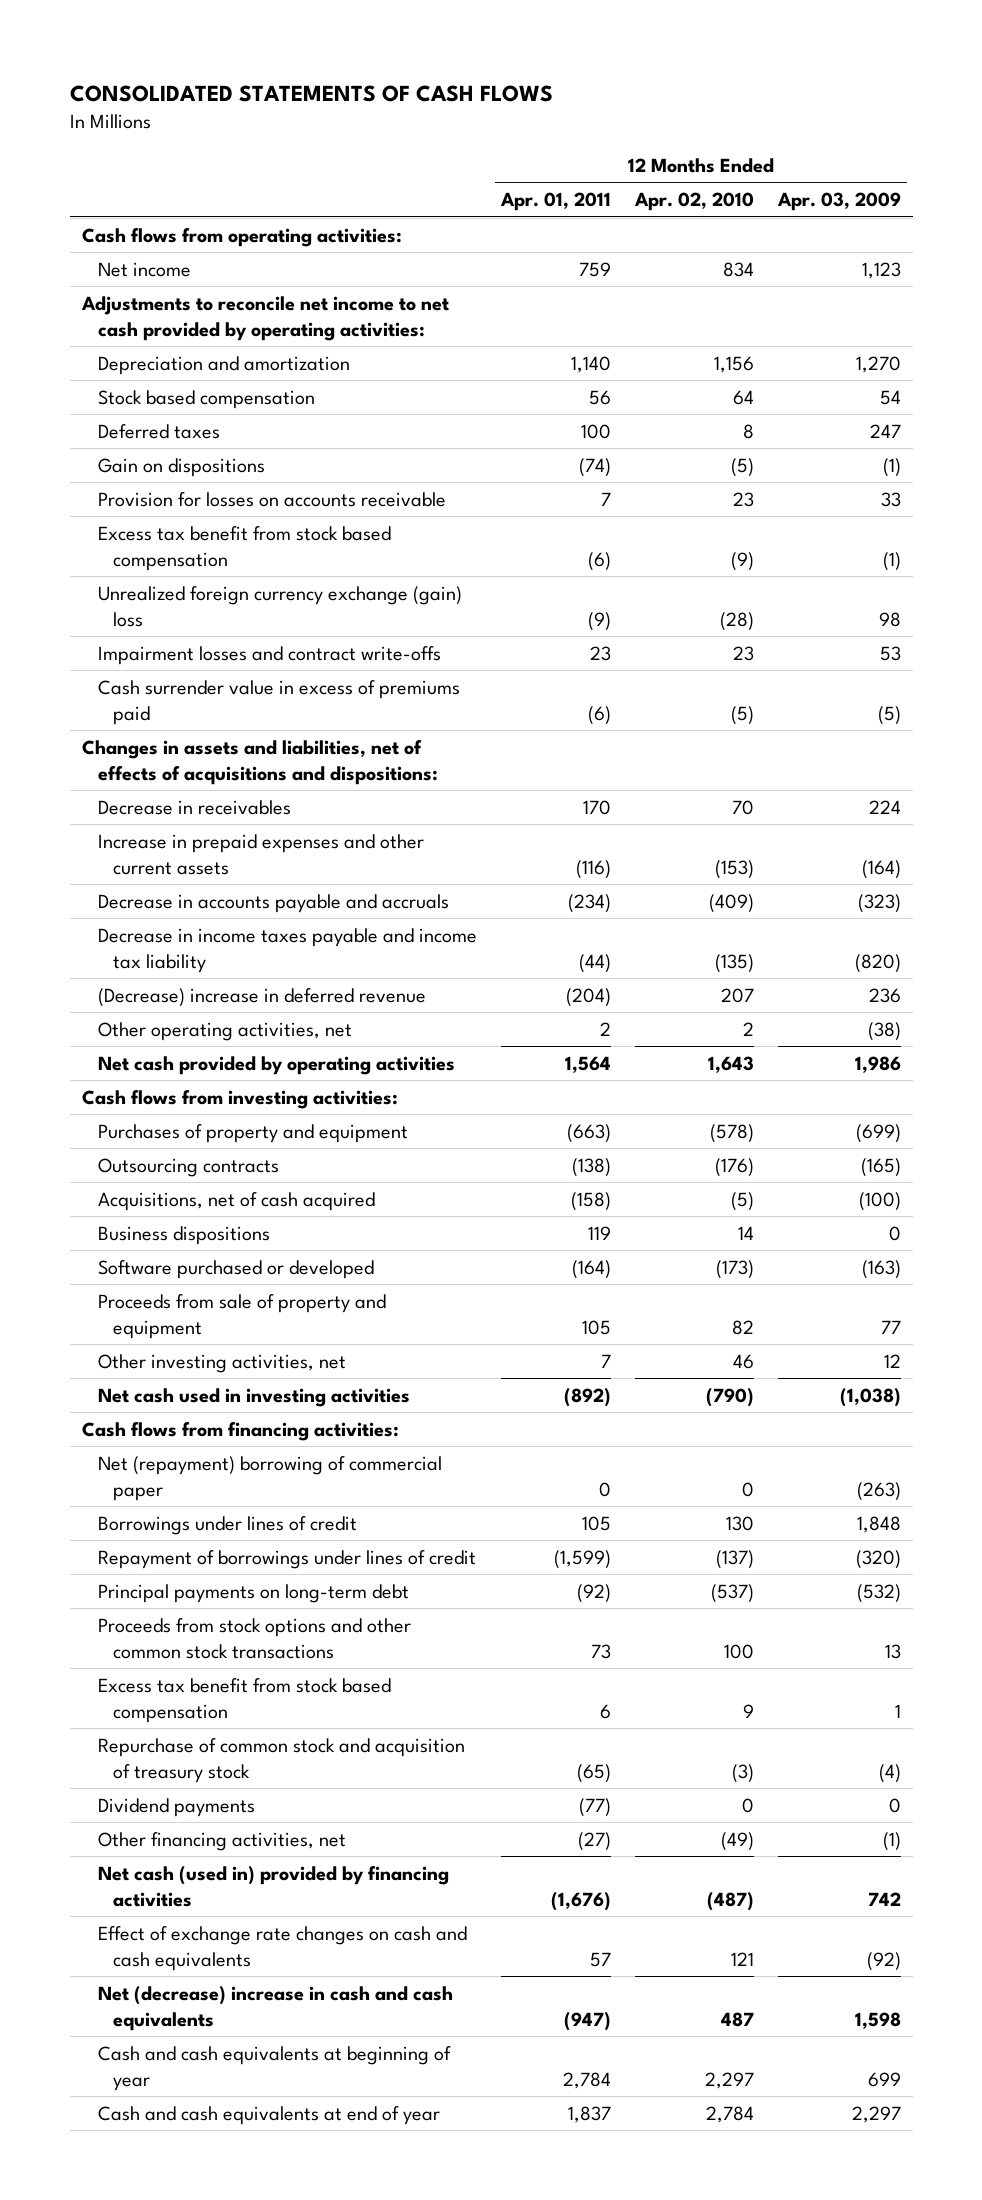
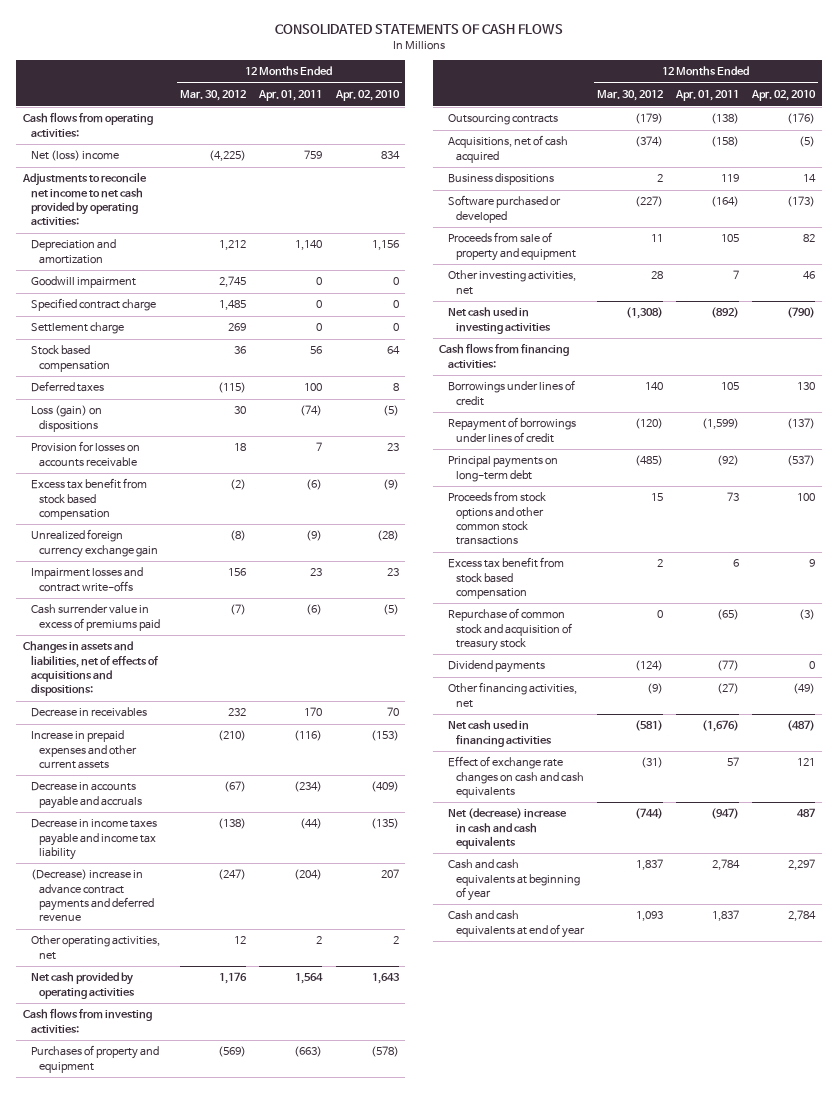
[776,192,901,212] Apr. 03, 2009 -> none
none -> [180,90,247,102] Mar. 30, 2012
[97,261,191,277] Net income -> [31,150,120,162] Net (loss) income
none -> [31,276,137,289] Goodwill impairment
none -> [31,298,157,312] Specified contract charge
none -> [31,322,125,335] Settlement charge
[97,457,265,477] Gain on dispositions -> [31,405,103,432] Loss (gain) on dispositions
[97,585,462,627] Unrealized foreign currency exchange (gain) loss -> [31,529,159,558] Unrealized foreign currency exchange gain
[97,987,426,1007] (Decrease) increase in deferred revenue -> [31,869,155,922] (Decrease) increase in advance contract payments and deferred revenue
[97,1455,442,1501] Net (repayment) borrowing of commercial paper -> none
[97,1865,449,1907] Net cash (used in) provided by financing activities -> [447,720,552,747] Net cash used in financing activities

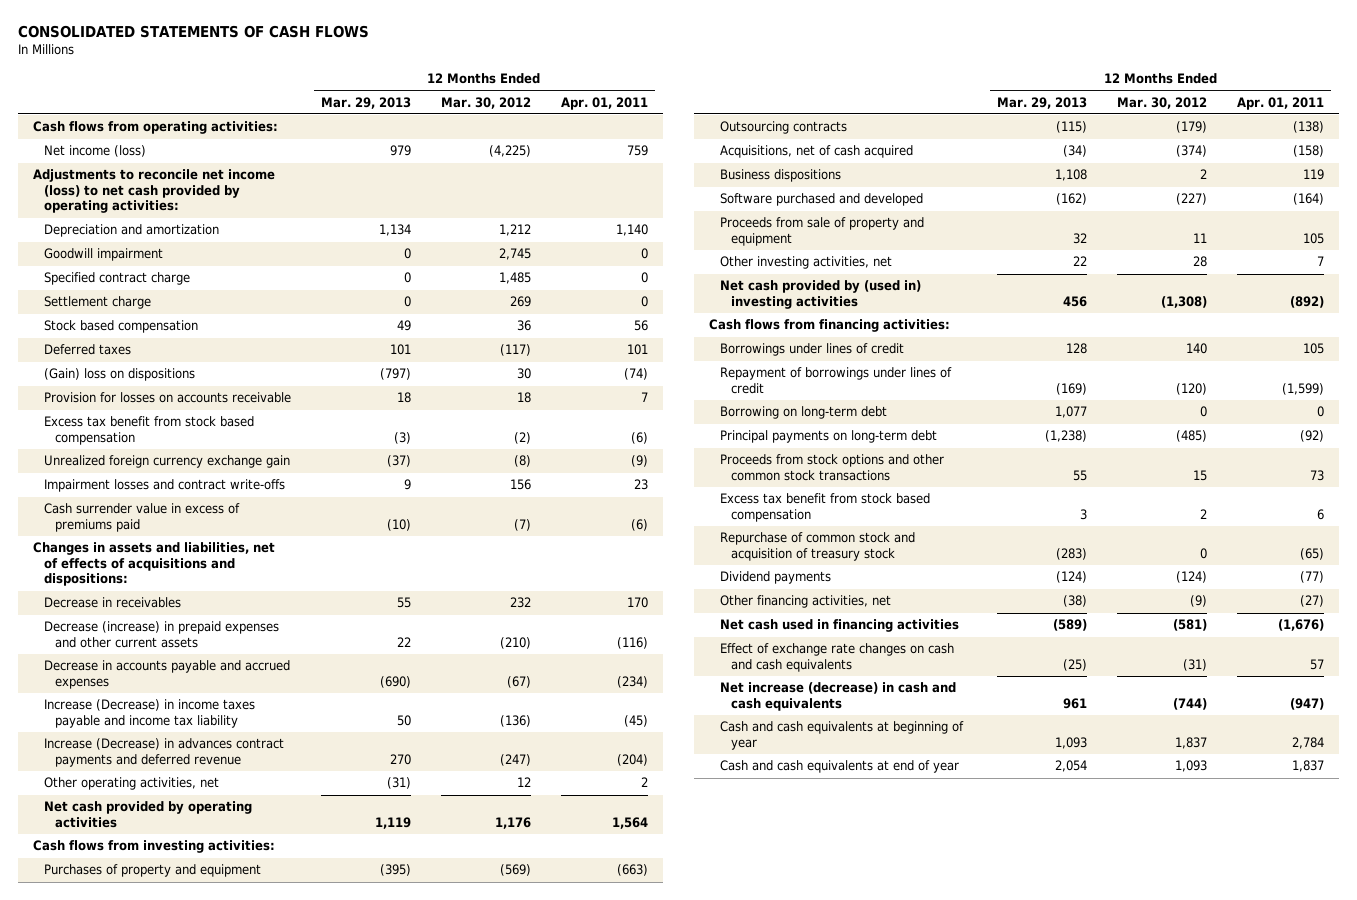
[334,90,400,102] Apr. 02, 2010 -> none
none -> [321,96,412,109] Mar. 29, 2013
[31,150,120,162] Net (loss) income -> [44,145,147,158] Net income (loss)
[21,172,147,226] Adjustments to reconcile net income to net cash provided by operating activities: -> [32,169,275,214] Adjustments to reconcile net income (loss) to net cash provided by operating activities:
[218,382,247,394] (115) -> [499,344,531,357] (117)
[304,383,323,392] 100 -> [626,344,648,356] 101
[31,405,103,432] Loss (gain) on dispositions -> [44,368,196,382] (Gain) loss on dispositions
[31,730,138,769] Increase in prepaid expenses and other current assets -> [44,621,280,648] Decrease (increase) in prepaid expenses and other current assets
[31,782,143,809] Decrease in accounts payable and accruals -> [44,660,291,689] Decrease in accounts payable and accrued expenses
[31,819,158,860] Decrease in income taxes payable and income tax liability -> [44,699,256,728] Increase (Decrease) in income taxes payable and income tax liability
[218,818,247,830] (138) -> [499,714,531,727] (136)
[300,818,323,830] (44) -> [623,714,648,727] (45)
[31,869,155,922] (Decrease) increase in advance contract payments and deferred revenue -> [44,738,285,767] Increase (Decrease) in advances contract payments and deferred revenue
[447,195,561,223] Software purchased or developed -> [720,193,924,207] Software purchased and developed
[447,307,551,334] Net cash used in investing activities -> [720,280,922,309] Net cash provided by (used in) investing activities
none -> [720,406,888,420] Borrowing on long-term debt
[447,808,567,849] Net (decrease) increase in cash and cash equivalents -> [720,682,957,711] Net increase (decrease) in cash and cash equivalents

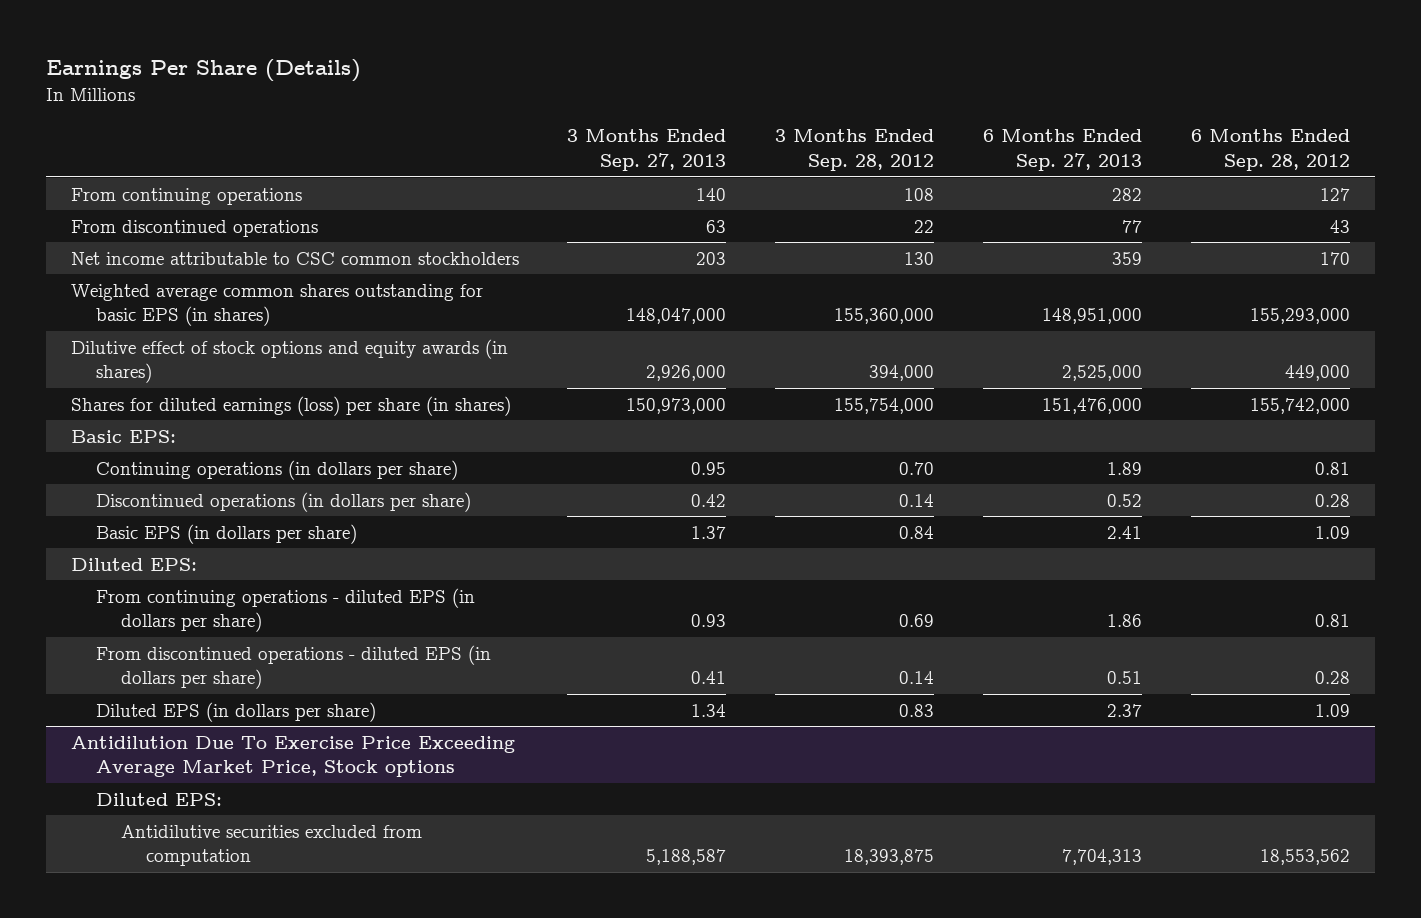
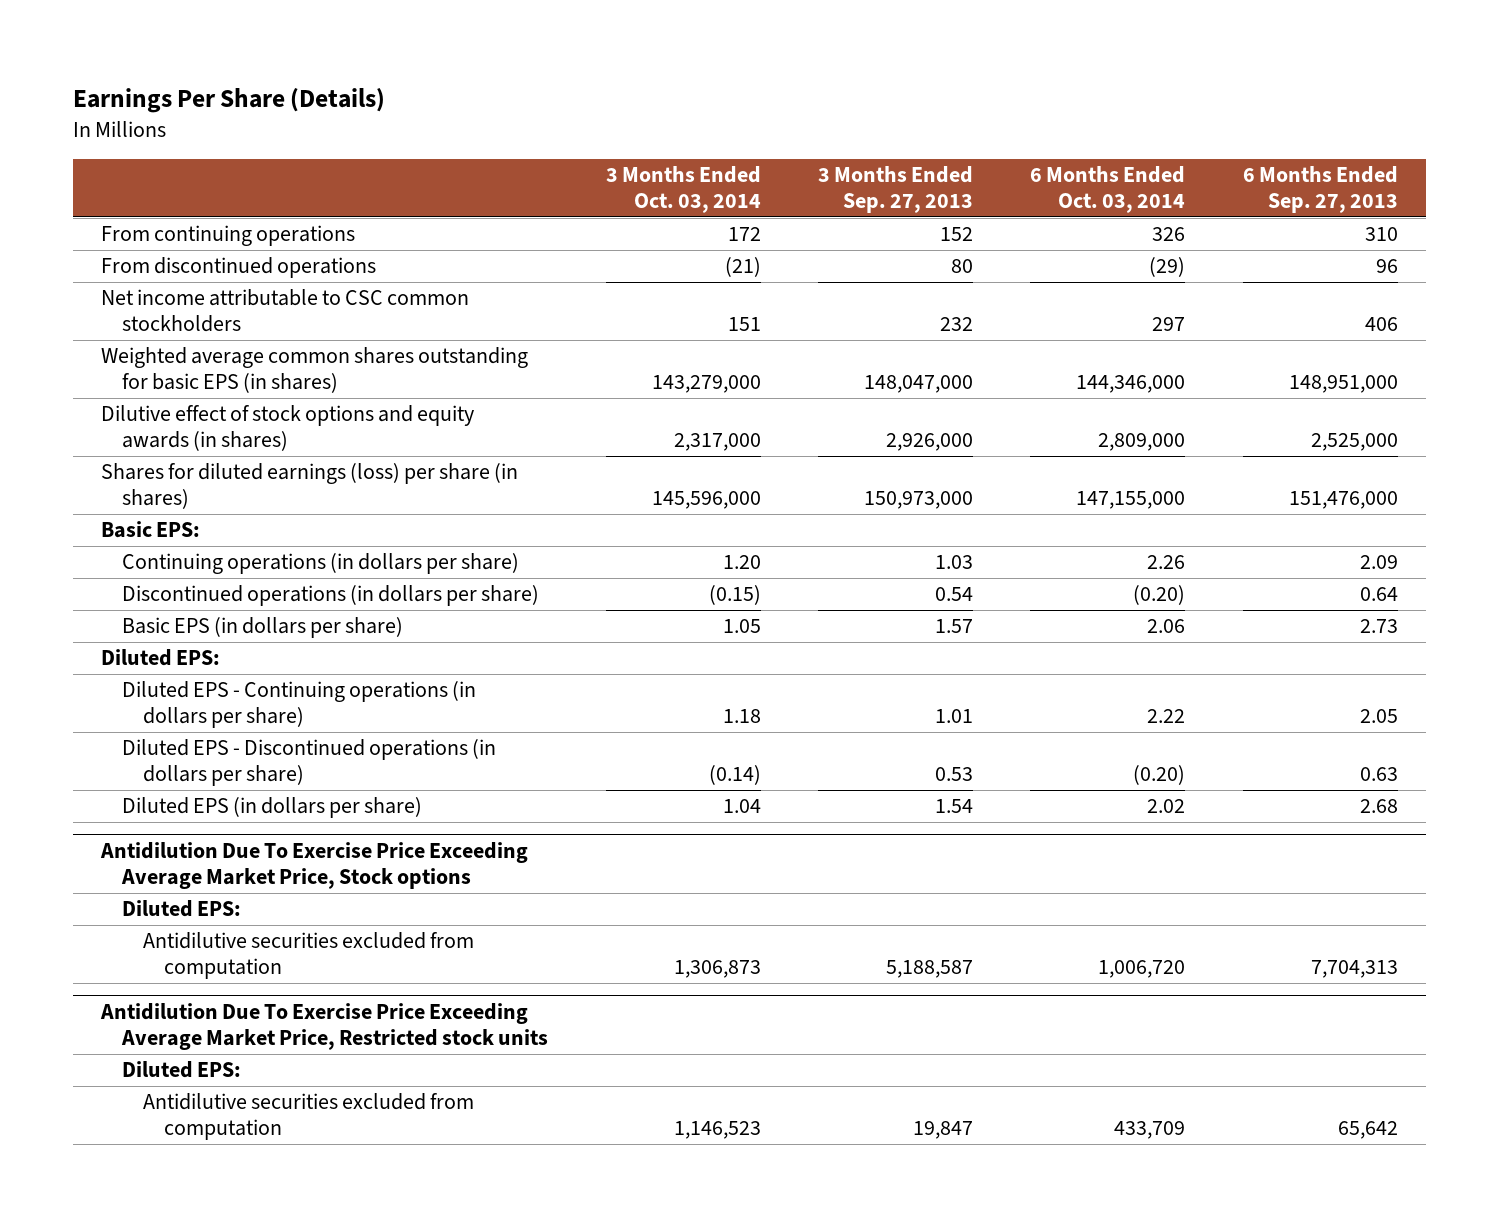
[775,129,935,171] 3 Months Ended Sep. 28, 2012 -> none
[1191,129,1351,171] 6 Months Ended Sep. 28, 2012 -> none
none -> [605,166,761,213] 3 Months Ended Oct. 03, 2014
none -> [1030,166,1186,213] 6 Months Ended Oct. 03, 2014
[696,187,727,201] 140 -> [939,227,973,242] 152
[1112,187,1143,201] 282 -> [1364,227,1398,242] 310
[706,219,727,233] 63 -> [950,259,973,274] 80
[1122,219,1143,233] 77 -> [1375,259,1398,274] 96
[696,251,727,265] 203 -> [939,316,973,331] 232
[1112,251,1143,265] 359 -> [1364,316,1398,331] 406
[691,461,727,475] 0.95 -> [934,555,973,570] 1.03
[1107,461,1143,475] 1.89 -> [1359,555,1398,570] 2.09
[691,493,727,507] 0.42 -> [934,587,973,602] 0.54
[1107,493,1143,507] 0.52 -> [1359,587,1398,602] 0.64
[691,525,727,539] 1.37 -> [934,619,973,634] 1.57
[1107,525,1143,539] 2.41 -> [1359,619,1398,634] 2.73
[95,587,475,633] From continuing operations - diluted EPS (in dollars per share) -> [122,681,477,728] Diluted EPS - Continuing operations (in dollars per share)
[691,614,727,628] 0.93 -> [934,708,973,723] 1.01
[1107,614,1143,628] 1.86 -> [1359,708,1398,723] 2.05
[95,644,491,690] From discontinued operations - diluted EPS (in dollars per share) -> [122,739,497,786] Diluted EPS - Discontinued operations (in dollars per share)
[691,671,727,685] 0.41 -> [934,766,973,781] 0.53
[1107,671,1143,685] 0.51 -> [1359,766,1398,781] 0.63
[691,703,727,717] 1.34 -> [934,799,973,814] 1.54
[1107,703,1143,717] 2.37 -> [1359,799,1398,814] 2.68
none -> [100,1003,549,1050] Antidilution Due To Exercise Price Exceeding Average Market Price, Restricted stock units
none -> [122,1061,242,1079] Diluted EPS:
none -> [143,1093,475,1140] Antidilutive securities excluded from computation

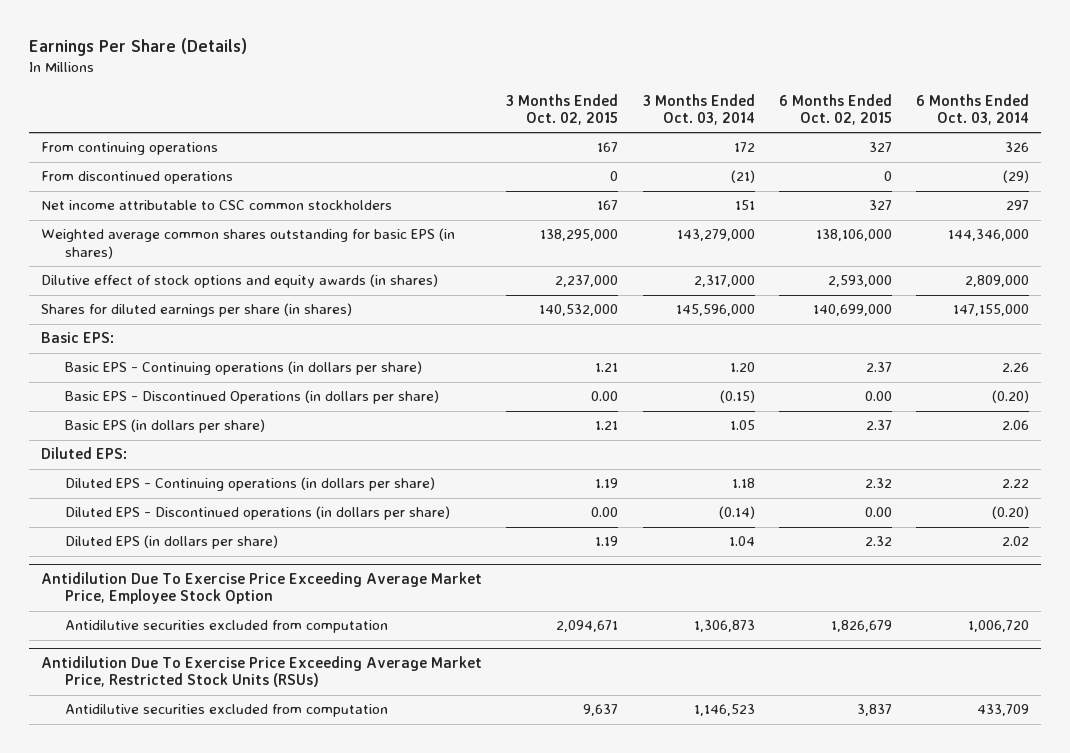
[817,166,973,213] 3 Months Ended Sep. 27, 2013 -> none
[1242,166,1398,213] 6 Months Ended Sep. 27, 2013 -> none
none -> [506,93,619,126] 3 Months Ended Oct. 02, 2015
none -> [778,93,892,126] 6 Months Ended Oct. 02, 2015
[101,463,519,509] Shares for diluted earnings (loss) per share (in shares) -> [40,303,352,318] Shares for diluted earnings per share (in shares)
[122,553,520,575] Continuing operations (in dollars per share) -> [64,361,422,376] Basic EPS - Continuing operations (in dollars per share)
[122,585,540,607] Discontinued operations (in dollars per share) -> [64,390,439,405] Basic EPS - Discontinued Operations (in dollars per share)
[122,900,242,918] Diluted EPS: -> none
[100,842,529,889] Antidilution Due To Exercise Price Exceeding Average Market Price, Stock options -> [40,572,482,605] Antidilution Due To Exercise Price Exceeding Average Market Price, Employee Stock Option
[122,1061,242,1079] Diluted EPS: -> none
[100,1003,549,1050] Antidilution Due To Exercise Price Exceeding Average Market Price, Restricted stock units -> [40,656,482,688] Antidilution Due To Exercise Price Exceeding Average Market Price, Restricted Stock Units (RSUs)

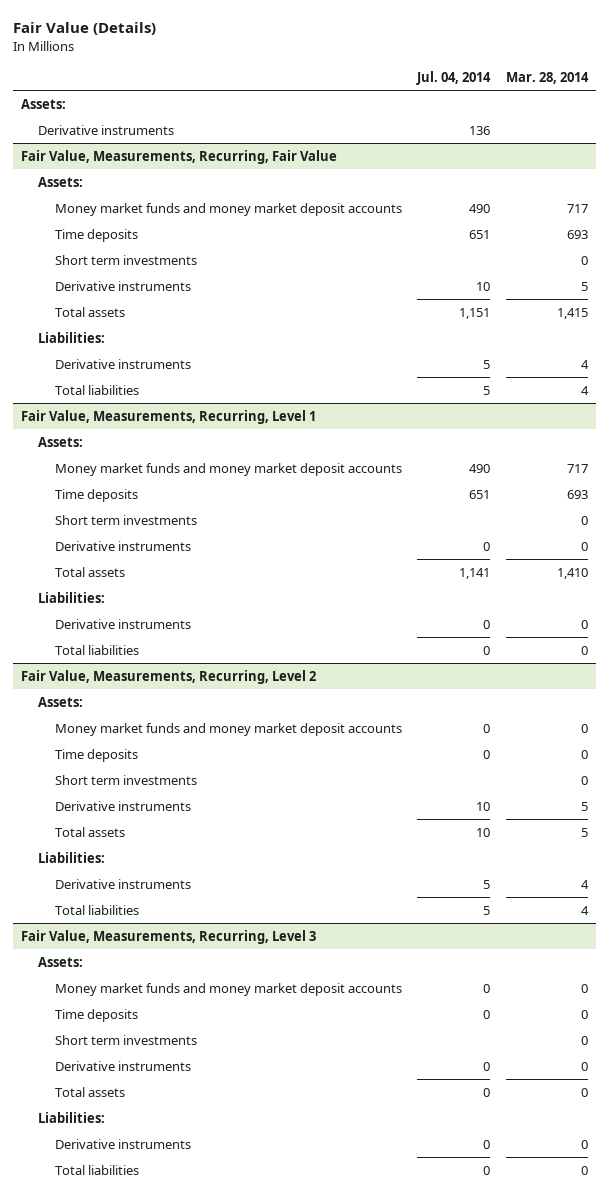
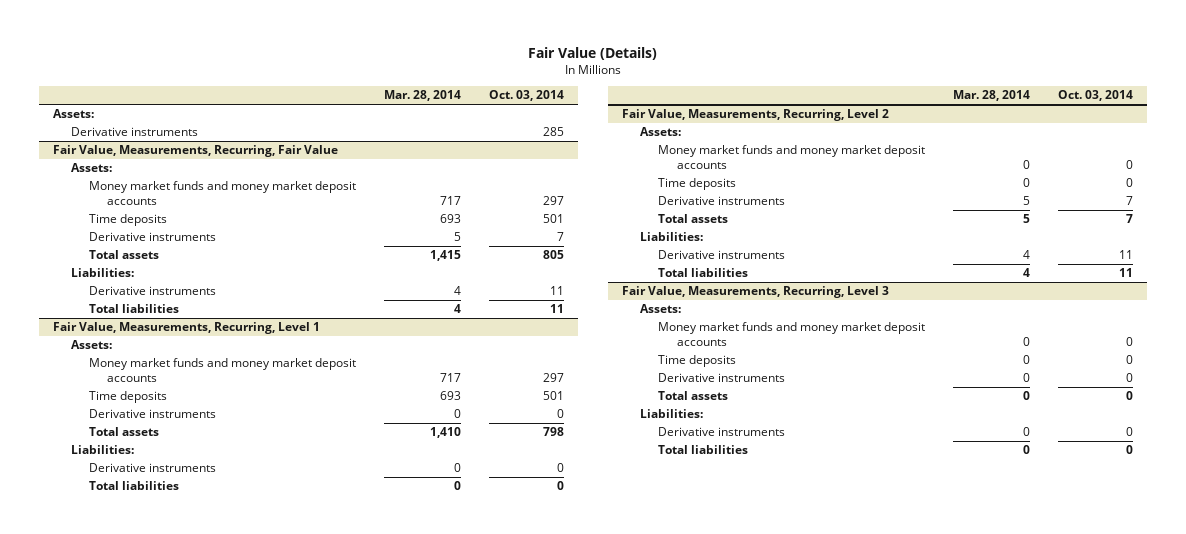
[416,70,492,85] Jul. 04, 2014 -> none
none -> [489,90,565,102] Oct. 03, 2014
[54,254,197,265] Short term investments -> none
[54,514,197,525] Short term investments -> none
[54,774,197,785] Short term investments -> none
[54,1034,197,1045] Short term investments -> none

